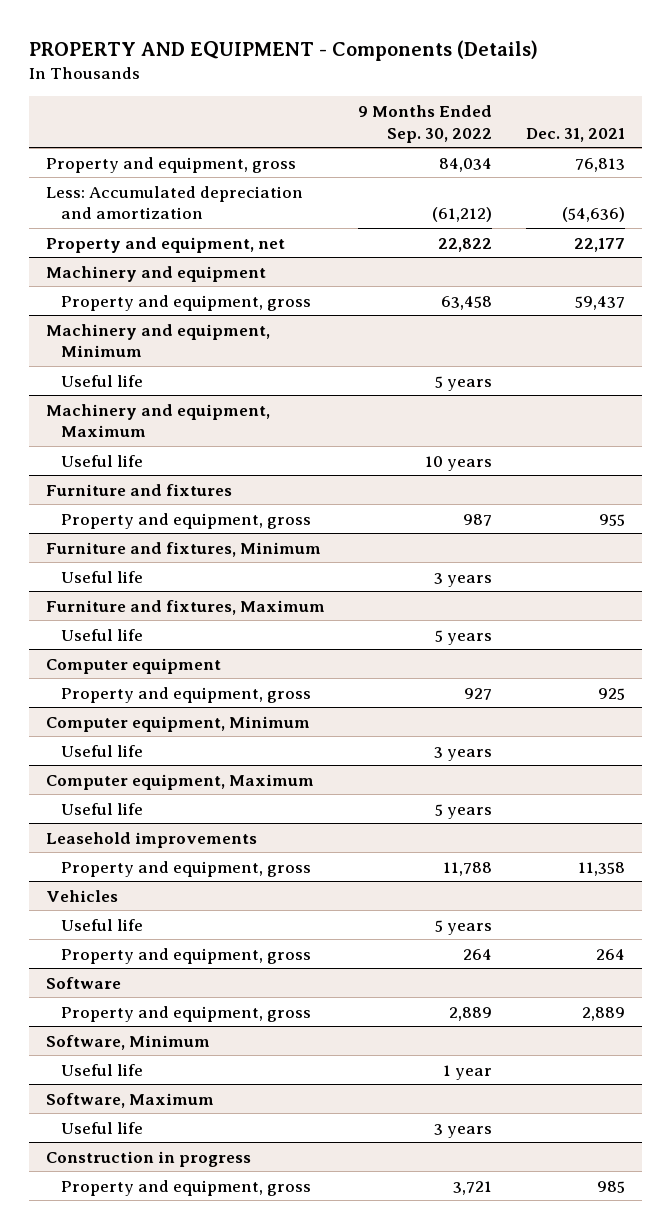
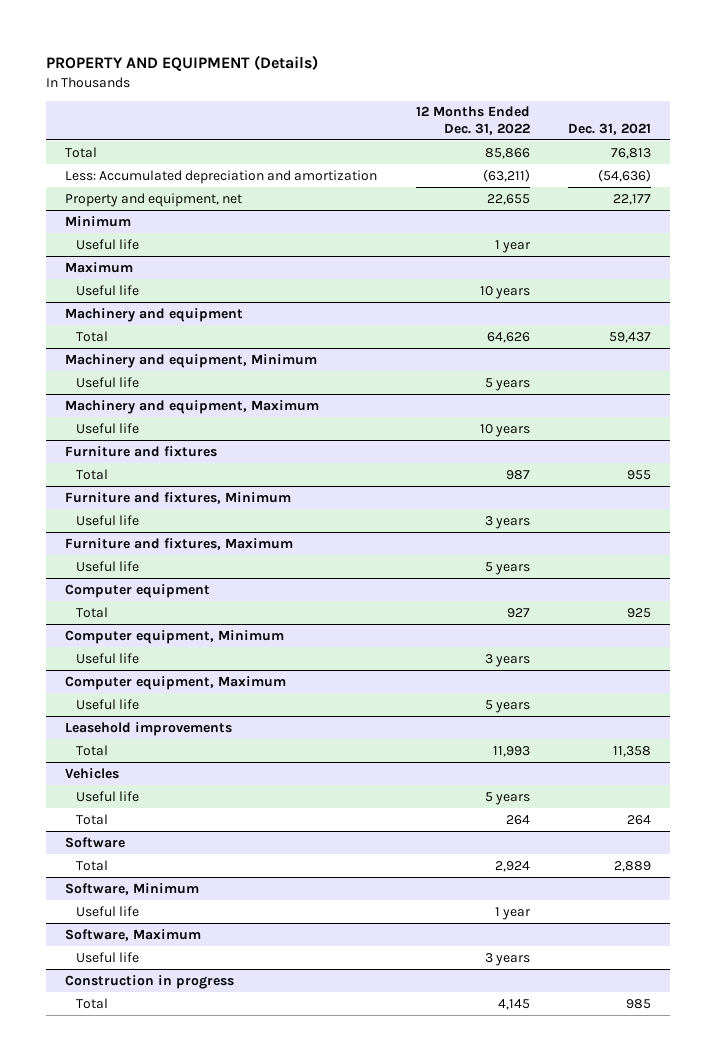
[29,39,539,61] PROPERTY AND EQUIPMENT - Components (Details) -> [46,54,319,71] PROPERTY AND EQUIPMENT (Details)
[358,104,493,143] 9 Months Ended Sep. 30, 2022 -> none
none -> [415,106,530,135] 12 Months Ended Dec. 31, 2022
[45,156,296,173] Property and equipment, gross -> [65,146,98,158] Total
none -> [65,215,132,227] Minimum
none -> [75,238,139,250] Useful life
none -> [65,261,134,273] Maximum
none -> [75,284,139,296] Useful life
[60,294,311,311] Property and equipment, gross -> [75,330,108,342] Total
[60,512,311,529] Property and equipment, gross -> [75,468,108,480] Total
[60,686,311,703] Property and equipment, gross -> [75,606,108,618] Total
[60,860,311,877] Property and equipment, gross -> [75,744,108,756] Total
[60,947,311,964] Property and equipment, gross -> [75,813,108,825] Total
[60,1005,311,1022] Property and equipment, gross -> [75,859,108,871] Total
[60,1179,311,1196] Property and equipment, gross -> [75,997,108,1009] Total

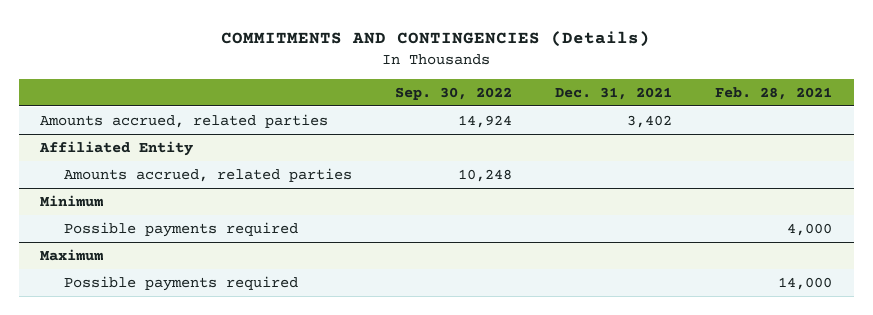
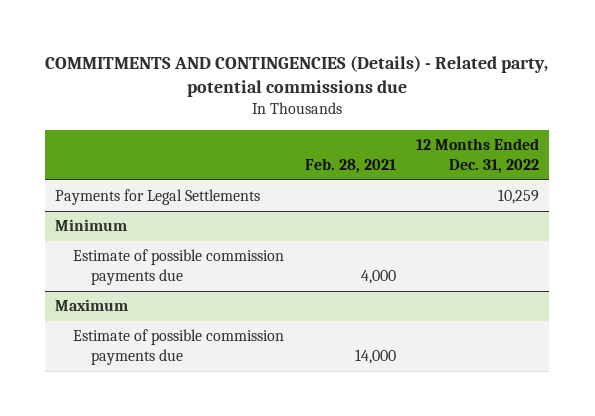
[221,30,651,47] COMMITMENTS AND CONTINGENCIES (Details) -> [45,55,549,98] COMMITMENTS AND CONTINGENCIES (Details) - Related party, potential commissions due
[395,86,513,100] Sep. 30, 2022 -> none
[555,86,673,100] Dec. 31, 2021 -> none
none -> [416,137,540,173] 12 Months Ended Dec. 31, 2022
[40,114,329,129] Amounts accrued, related parties -> none
[39,141,194,157] Affiliated Entity -> none
[64,168,353,183] Amounts accrued, related parties -> none
none -> [55,189,261,206] Payments for Legal Settlements
[64,222,299,238] Possible payments required -> [73,249,285,286] Estimate of possible commission payments due
[64,276,299,292] Possible payments required -> [73,329,285,366] Estimate of possible commission payments due

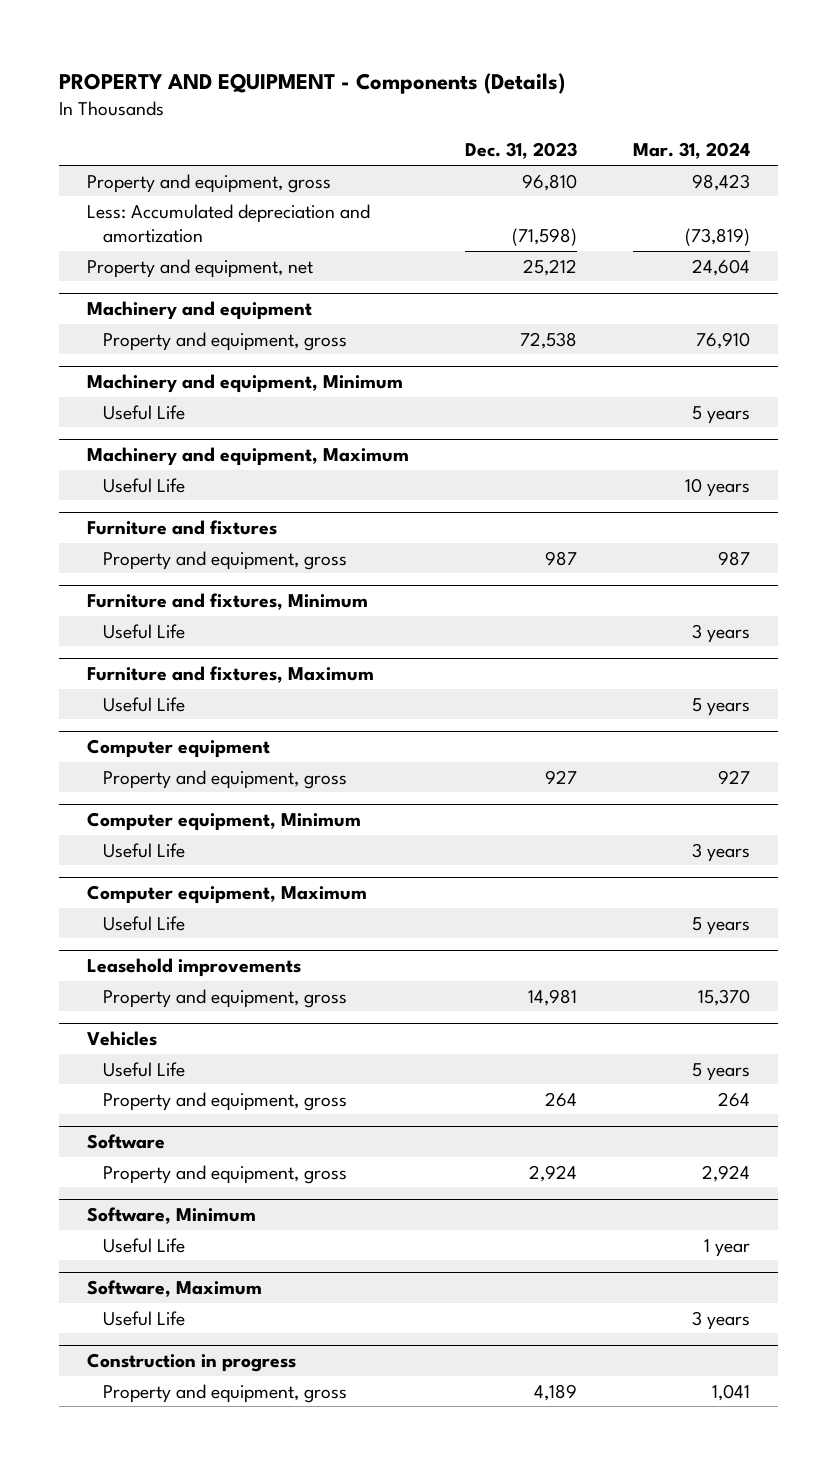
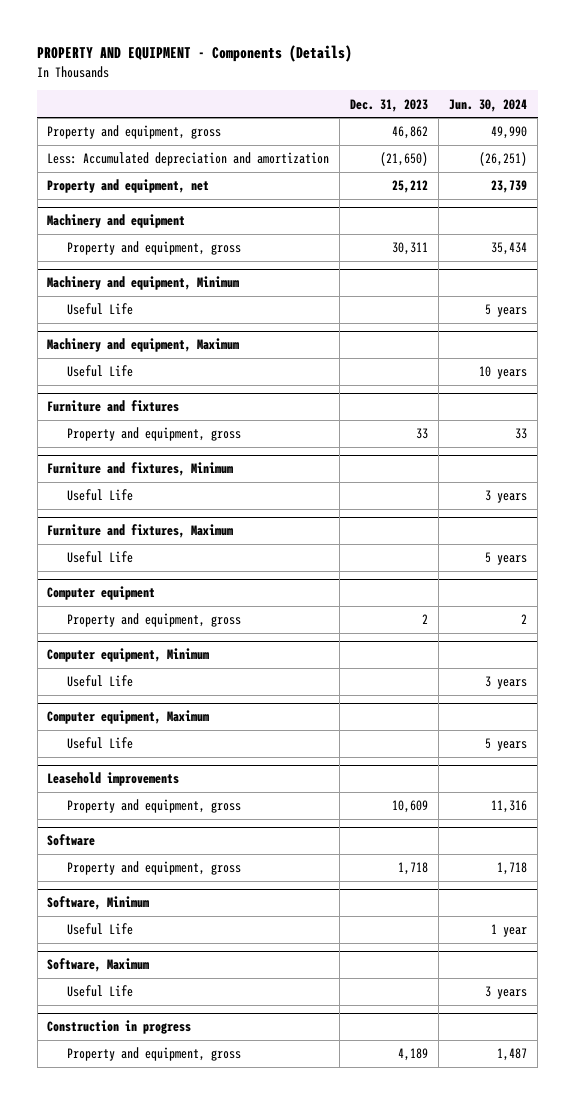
[633,142,751,160] Mar. 31, 2024 -> none
none -> [449,98,528,112] Jun. 30, 2024
[521,173,577,191] 96,810 -> [392,126,429,140] 46,862
[511,227,577,246] (71,598) -> [380,152,429,167] (21,650)
[519,331,577,349] 72,538 -> [392,242,429,256] 30,311
[544,550,577,566] 987 -> [416,428,429,440] 33
[544,769,577,784] 927 -> [422,614,429,625] 2
[86,1030,157,1046] Vehicles -> none
[103,1061,186,1077] Useful Life -> none
[103,1091,348,1111] Property and equipment, gross -> none
[527,988,577,1006] 14,981 -> [392,800,429,814] 10,609
[528,1164,577,1182] 2,924 -> [398,862,429,876] 1,718

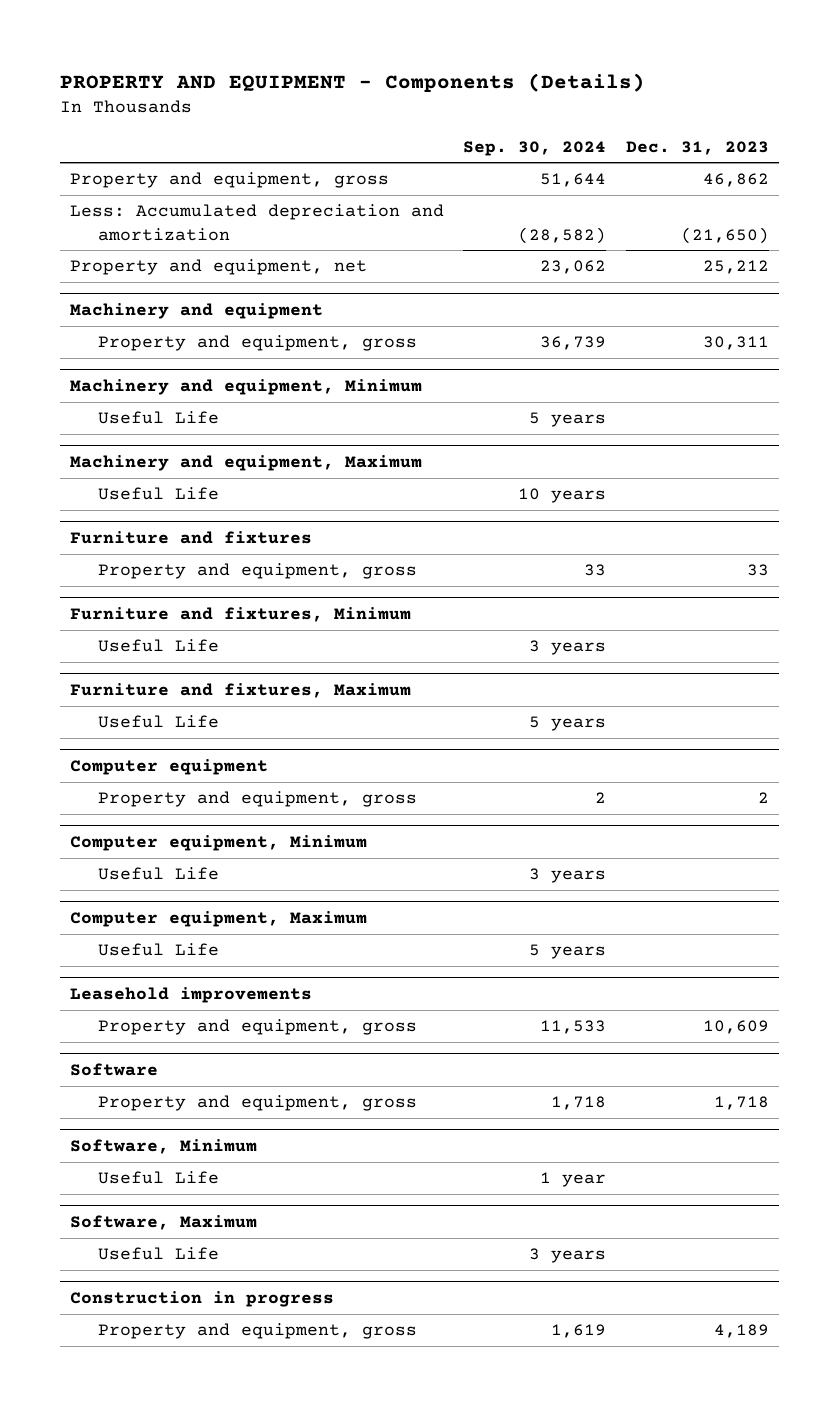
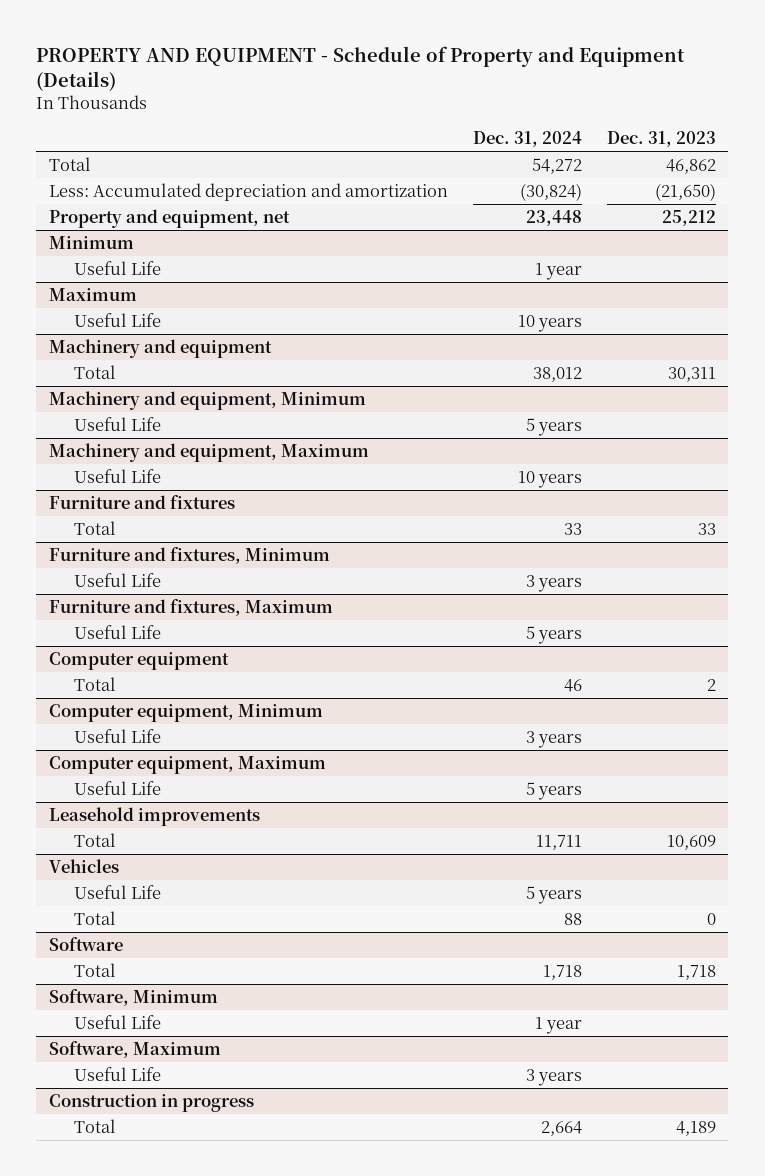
[59,72,645,92] PROPERTY AND EQUIPMENT - Components (Details) -> [36,45,686,91] PROPERTY AND EQUIPMENT - Schedule of Property and Equipment (Details)
[463,140,607,156] Sep. 30, 2024 -> none
none -> [472,131,582,148] Dec. 31, 2024
[69,172,389,189] Property and equipment, gross -> [48,157,91,172] Total
none -> [48,236,134,250] Minimum
none -> [74,261,162,276] Useful Life
none -> [48,288,137,302] Maximum
none -> [74,313,162,328] Useful Life
[98,335,418,352] Property and equipment, gross -> [74,365,117,380] Total
[98,563,418,580] Property and equipment, gross -> [74,521,117,536] Total
[98,791,418,808] Property and equipment, gross -> [74,677,117,692] Total
[98,1019,418,1036] Property and equipment, gross -> [74,833,117,848] Total
none -> [48,859,119,874] Vehicles
none -> [74,885,162,900] Useful Life
none -> [74,911,117,926] Total
[98,1095,418,1112] Property and equipment, gross -> [74,963,117,978] Total
[98,1323,418,1340] Property and equipment, gross -> [74,1119,117,1134] Total

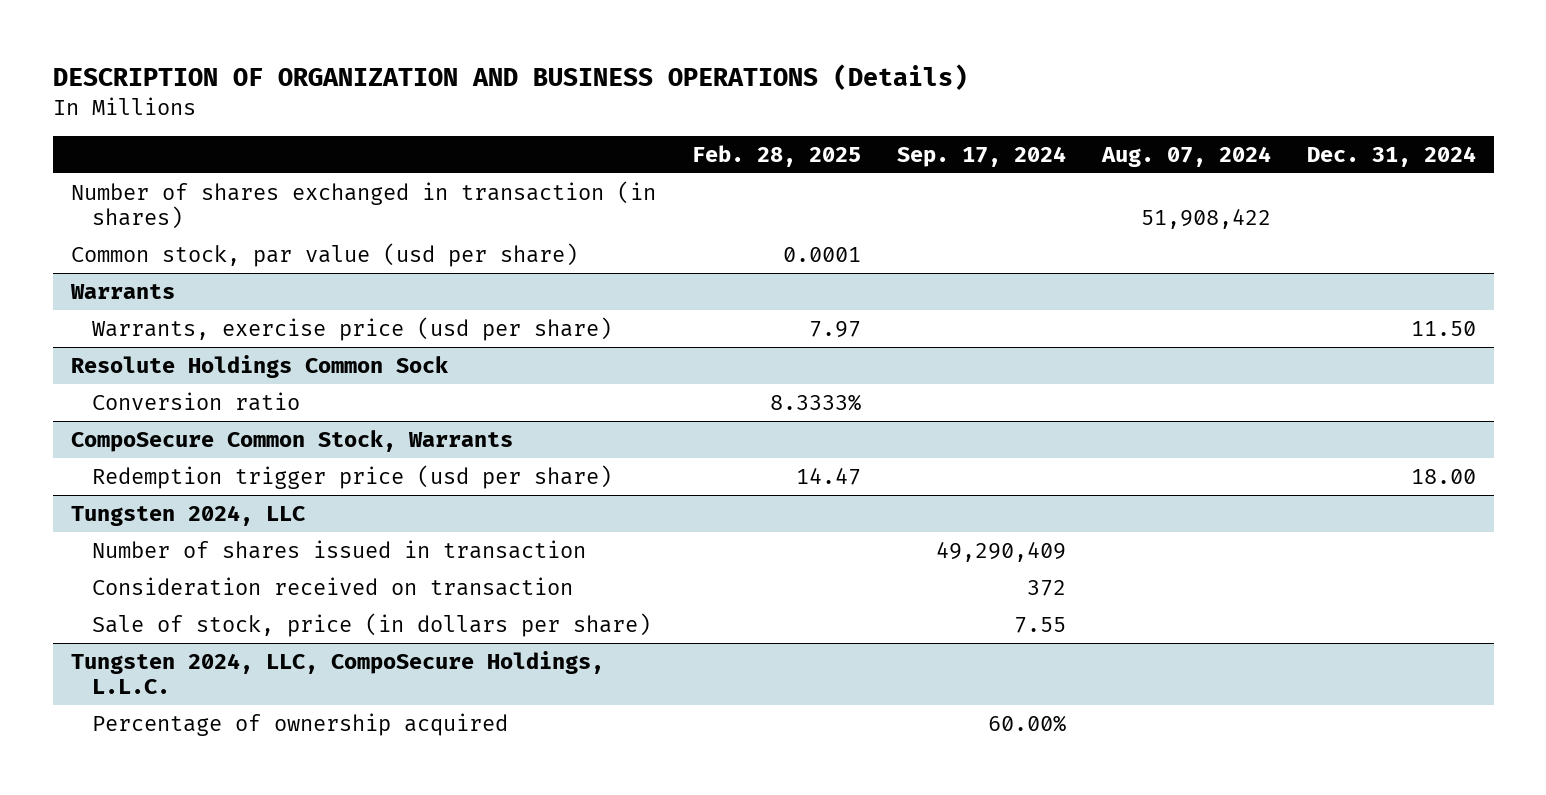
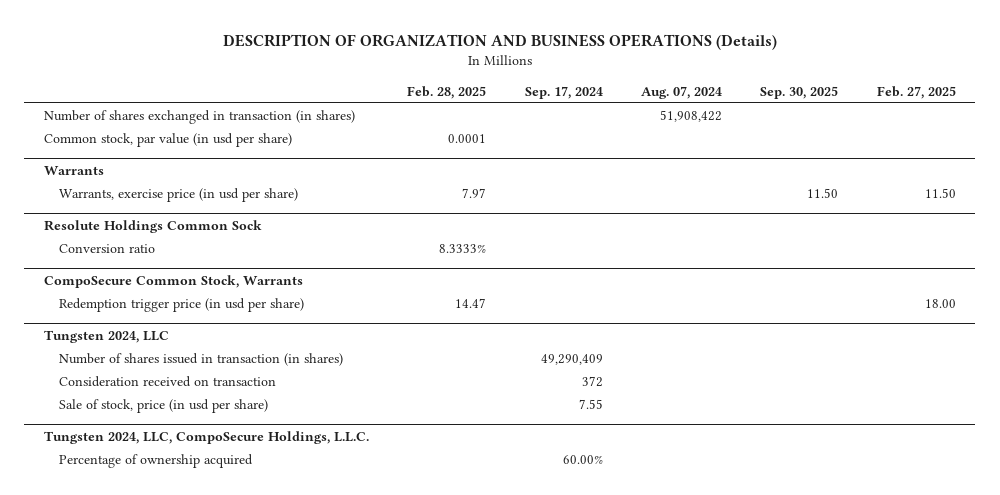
[1306,145,1476,167] Dec. 31, 2024 -> none
none -> [760,85,839,99] Sep. 30, 2025
none -> [876,85,956,99] Feb. 27, 2025
[70,242,578,267] Common stock, par value (usd per share) -> [43,133,292,148] Common stock, par value (in usd per share)
[91,316,612,341] Warrants, exercise price (usd per share) -> [58,188,298,203] Warrants, exercise price (in usd per share)
[91,464,612,489] Redemption trigger price (usd per share) -> [58,298,304,313] Redemption trigger price (in usd per share)
[91,539,586,559] Number of shares issued in transaction -> [58,353,343,367] Number of shares issued in transaction (in shares)
[91,612,651,637] Sale of stock, price (in dollars per share) -> [58,399,268,414] Sale of stock, price (in usd per share)

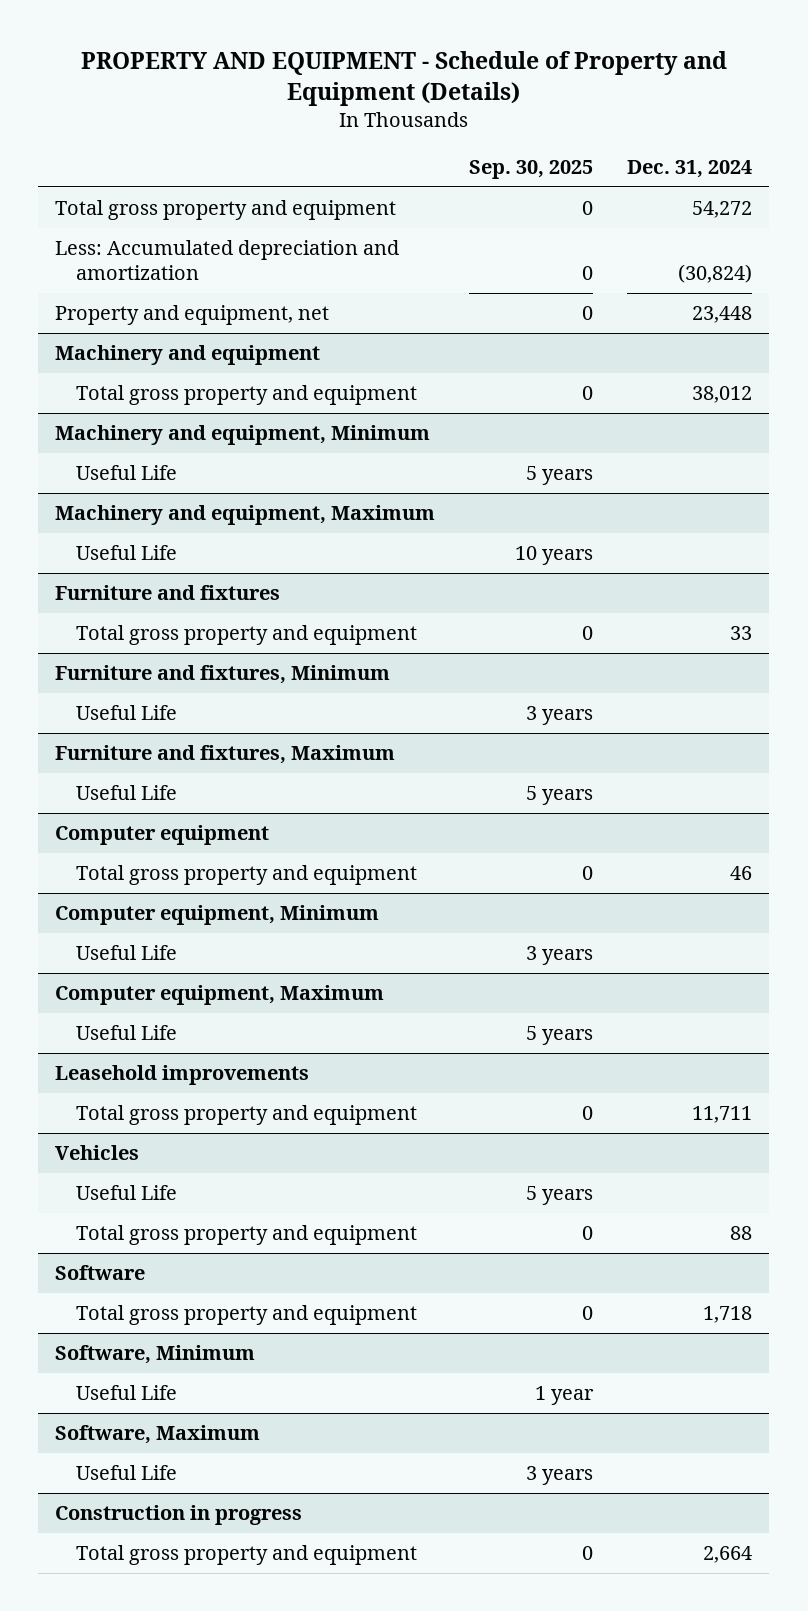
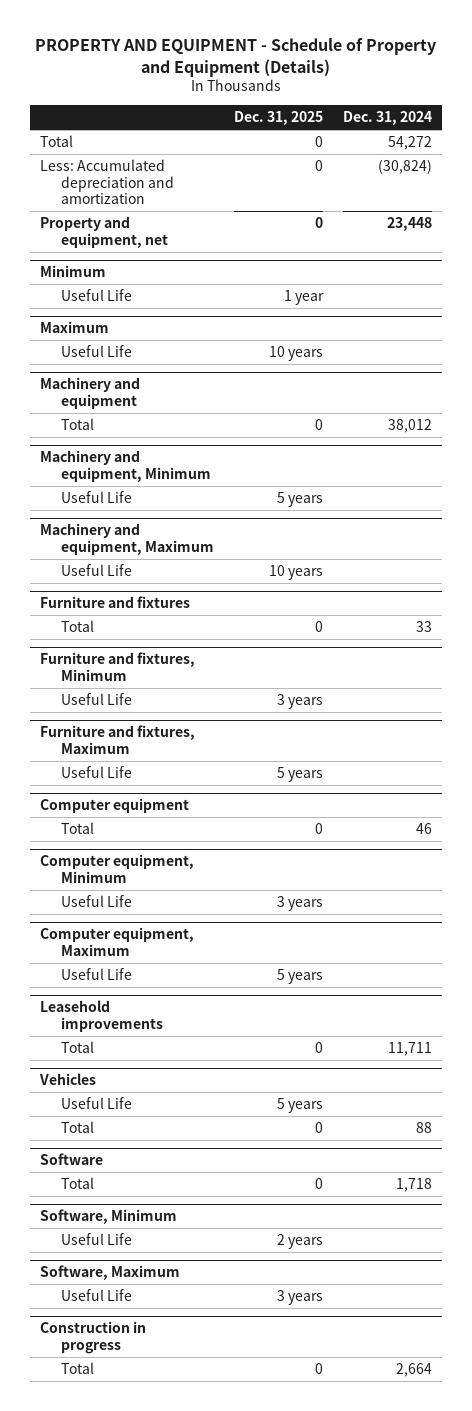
[469,159,594,179] Sep. 30, 2025 -> none
none -> [234,111,324,126] Dec. 31, 2025
[55,200,397,221] Total gross property and equipment -> [39,135,73,148] Total
none -> [39,265,106,278] Minimum
none -> [61,289,133,302] Useful Life
none -> [39,321,109,334] Maximum
none -> [61,345,133,358] Useful Life
[75,385,417,406] Total gross property and equipment -> [61,418,95,431] Total
[75,625,417,646] Total gross property and equipment -> [61,620,95,633] Total
[75,865,417,886] Total gross property and equipment -> [61,822,95,835] Total
[75,1105,417,1126] Total gross property and equipment -> [61,1041,95,1054] Total
[75,1225,417,1246] Total gross property and equipment -> [61,1121,95,1134] Total
[75,1305,417,1326] Total gross property and equipment -> [61,1177,95,1190] Total
[75,1545,417,1566] Total gross property and equipment -> [61,1362,95,1375] Total

